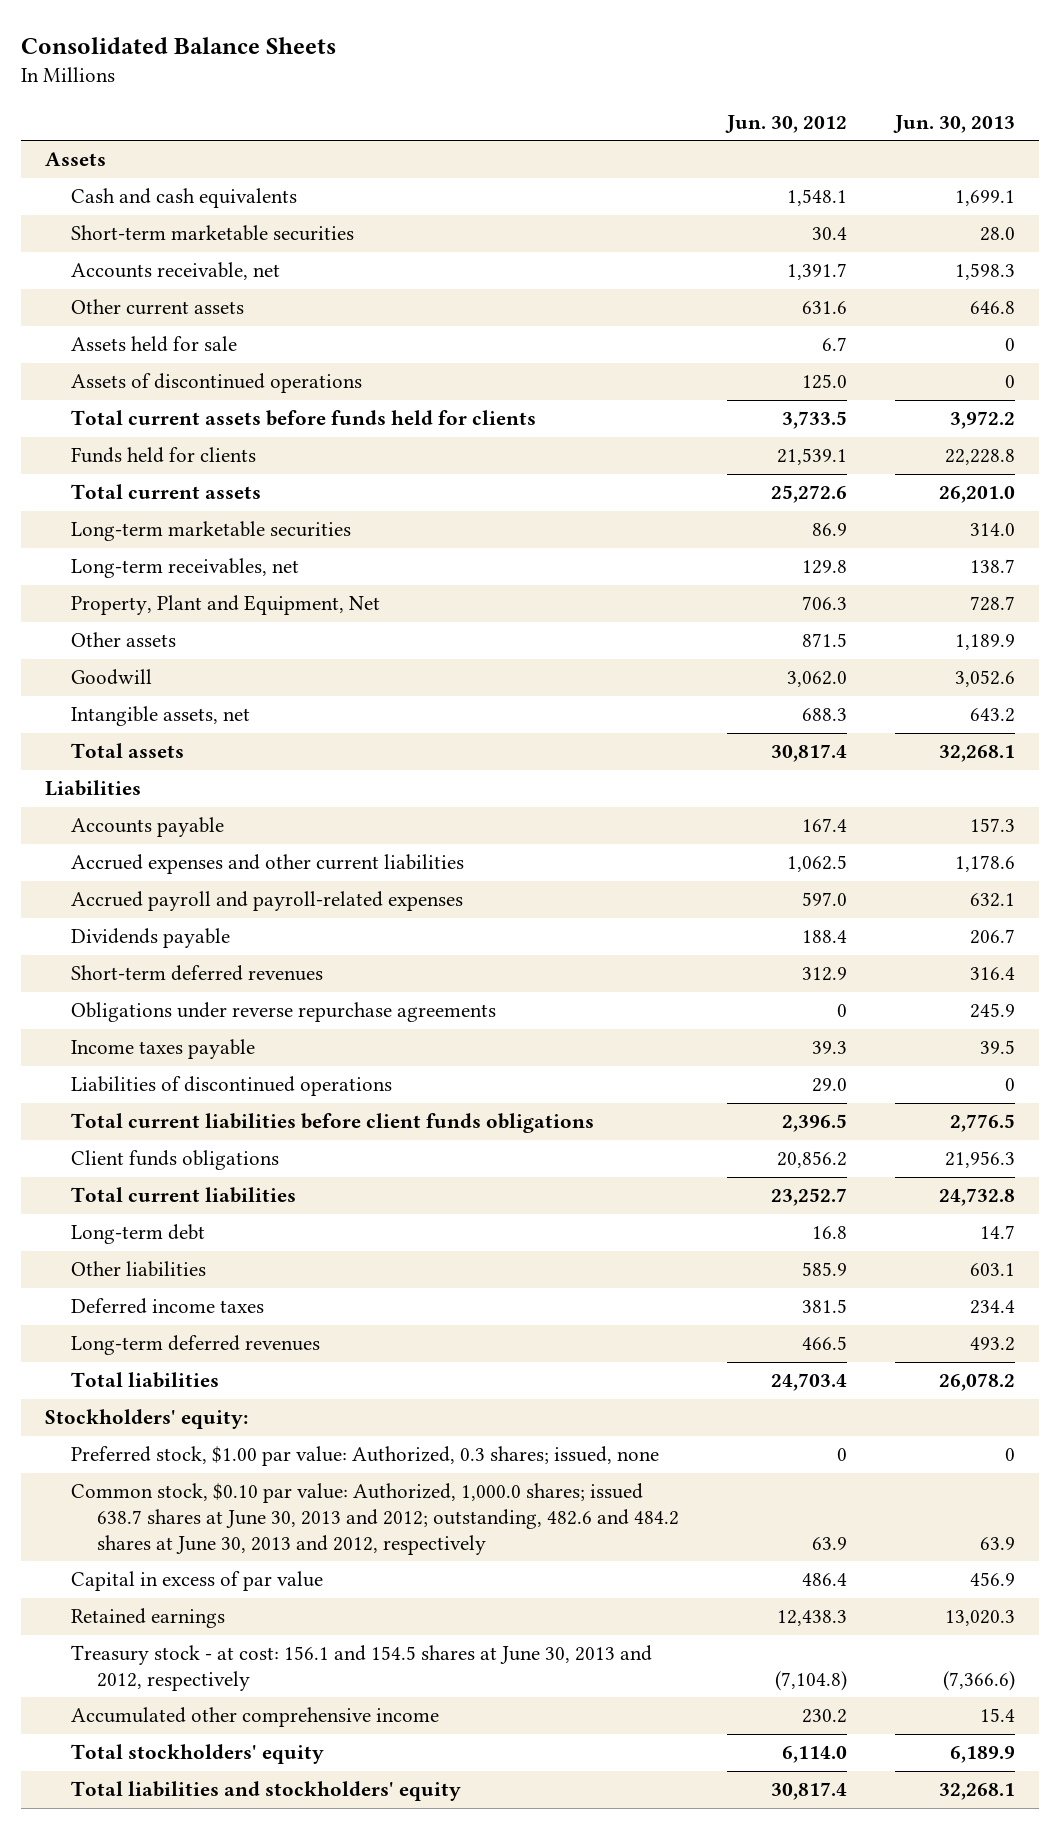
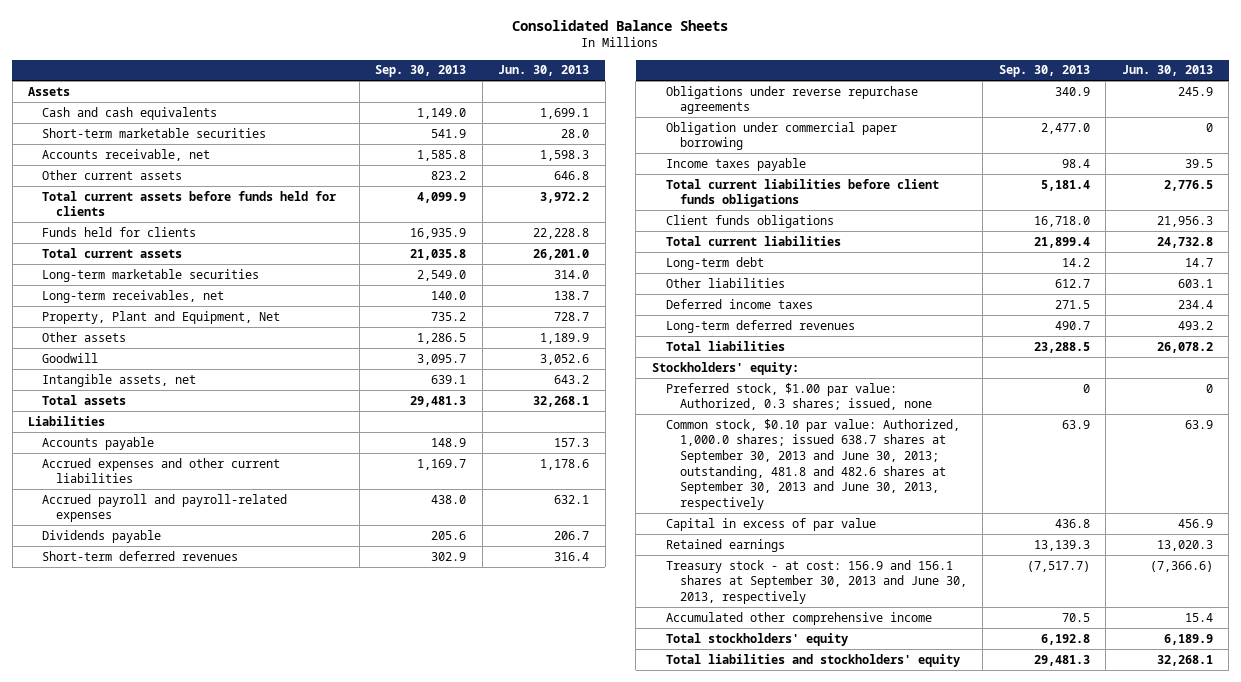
[725,114,848,133] Jun. 30, 2012 -> none
none -> [375,65,467,78] Sep. 30, 2013
[70,336,237,353] Assets held for sale -> none
[70,373,362,394] Assets of discontinued operations -> none
none -> [665,121,897,151] Obligation under commercial paper borrowing
[70,1076,392,1097] Liabilities of discontinued operations -> none
[70,1483,680,1555] Common stock, $0.10 par value: Authorized, 1,000.0 shares; issued 638.7 shares at June 30, 2013 and 2012; outstanding, 482.6 and 484.2 shares at June 30, 2013 and 2012, respectively -> [665,418,960,510] Common stock, $0.10 par value: Authorized, 1,000.0 shares; issued 638.7 shares at September 30, 2013 and June 30, 2013; outstanding, 481.8 and 482.6 shares at September 30, 2013 and June 30, 2013, respectively
[70,1645,652,1691] Treasury stock - at cost: 156.1 and 154.5 shares at June 30, 2013 and 2012, respectively -> [665,559,967,605] Treasury stock - at cost: 156.9 and 156.1 shares at September 30, 2013 and June 30, 2013, respectively

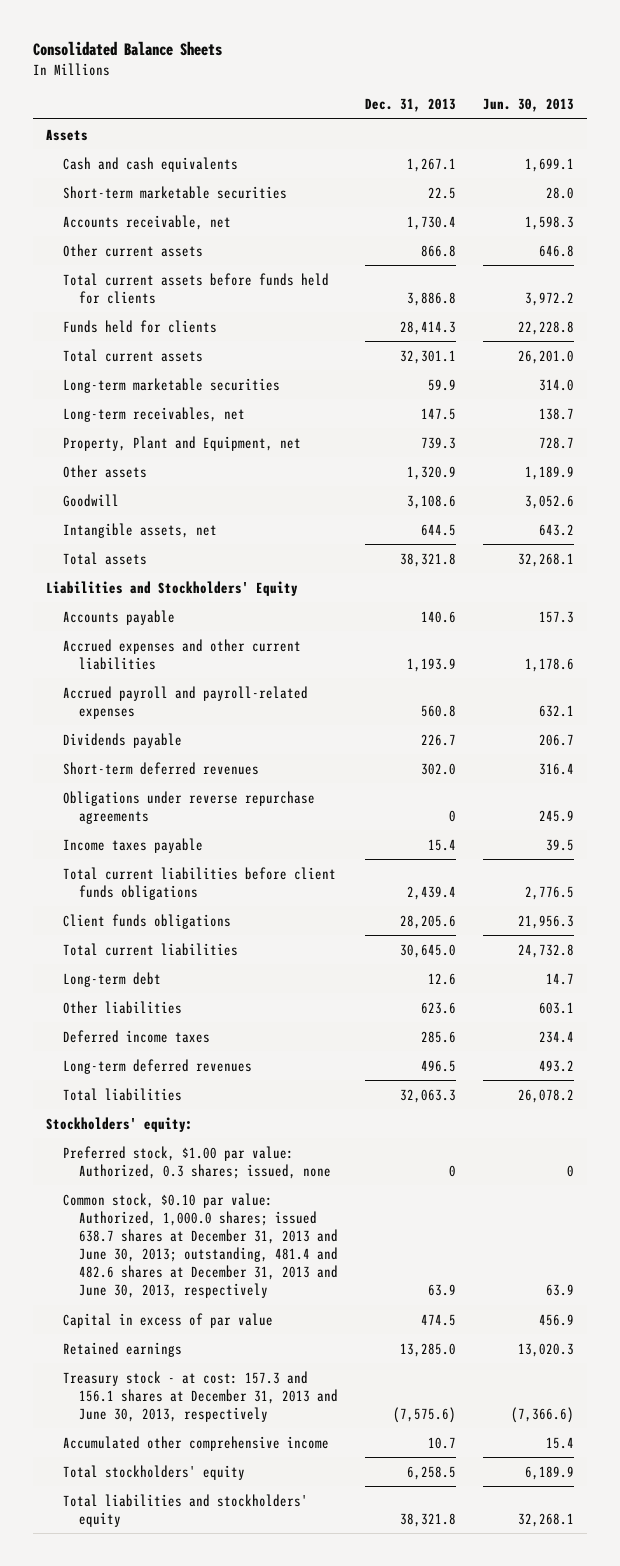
[375,65,467,78] Sep. 30, 2013 -> none
none -> [365,98,457,113] Dec. 31, 2013
[42,310,281,324] Property, Plant and Equipment, Net -> [62,435,301,451] Property, Plant and Equipment, net
[28,415,106,426] Liabilities -> [46,580,299,596] Liabilities and Stockholders' Equity
[665,121,897,151] Obligation under commercial paper borrowing -> none
[665,418,960,510] Common stock, $0.10 par value: Authorized, 1,000.0 shares; issued 638.7 shares at September 30, 2013 and June 30, 2013; outstanding, 481.8 and 482.6 shares at September 30, 2013 and June 30, 2013, respectively -> [62,1192,339,1299] Common stock, $0.10 par value: Authorized, 1,000.0 shares; issued 638.7 shares at December 31, 2013 and June 30, 2013; outstanding, 481.4 and 482.6 shares at December 31, 2013 and June 30, 2013, respectively
[665,559,967,605] Treasury stock - at cost: 156.9 and 156.1 shares at September 30, 2013 and June 30, 2013, respectively -> [62,1370,339,1422] Treasury stock - at cost: 157.3 and 156.1 shares at December 31, 2013 and June 30, 2013, respectively

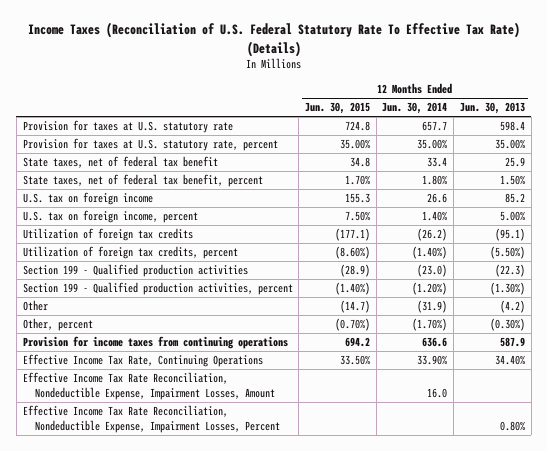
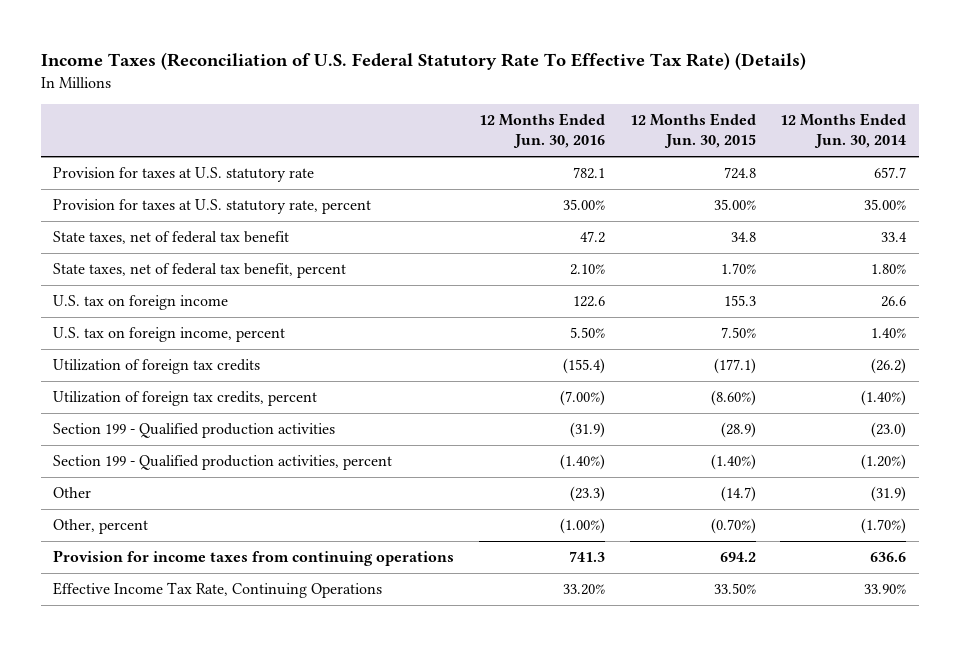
[459,102,525,115] Jun. 30, 2013 -> none
none -> [478,113,605,149] 12 Months Ended Jun. 30, 2016
[22,372,275,400] Effective Income Tax Rate Reconciliation, Nondeductible Expense, Impairment Losses, Amount -> none
[22,405,280,433] Effective Income Tax Rate Reconciliation, Nondeductible Expense, Impairment Losses, Percent -> none

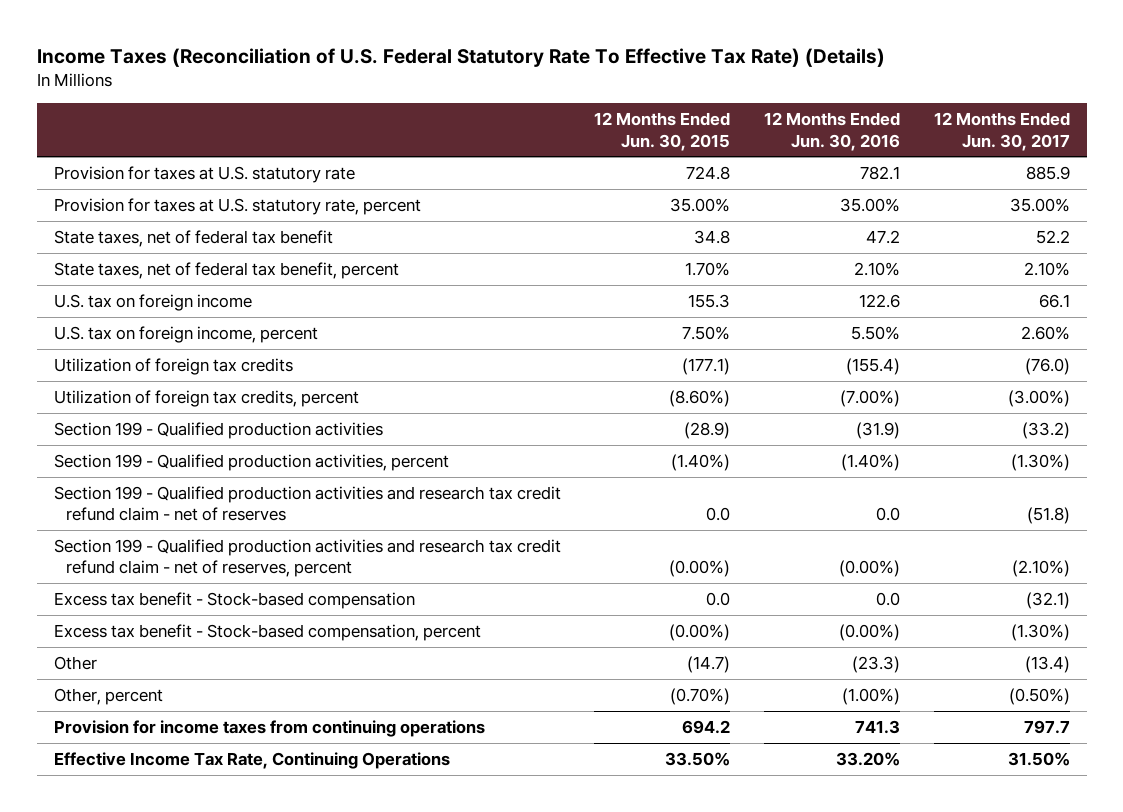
[780,113,907,149] 12 Months Ended Jun. 30, 2014 -> none
none -> [933,112,1070,151] 12 Months Ended Jun. 30, 2017
none -> [53,485,561,522] Section 199 - Qualified production activities and research tax credit refund claim - net of reserves
none -> [53,538,561,578] Section 199 - Qualified production activities and research tax credit refund claim - net of reserves, percent
none -> [53,591,415,609] Excess tax benefit - Stock-based compensation
none -> [53,623,481,641] Excess tax benefit - Stock-based compensation, percent

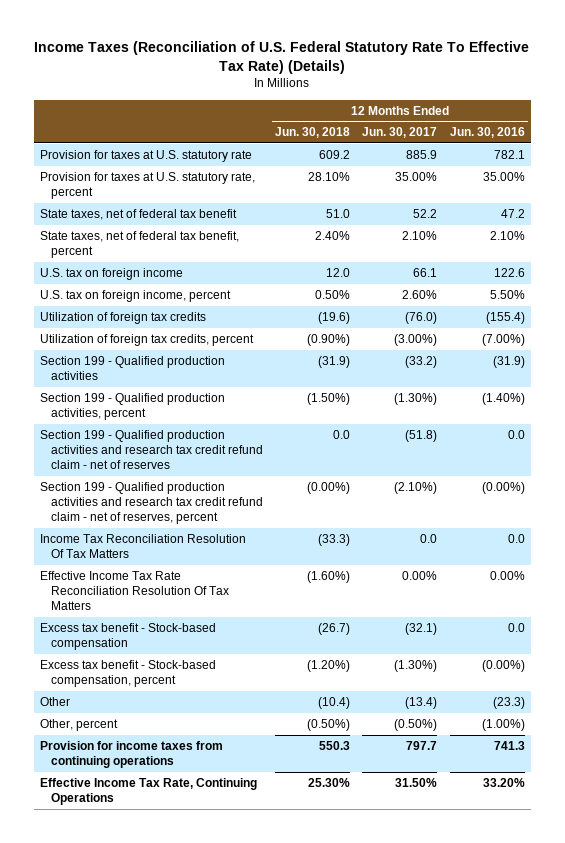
[594,112,731,151] 12 Months Ended Jun. 30, 2015 -> none
none -> [275,127,351,139] Jun. 30, 2018
none -> [39,534,246,559] Income Tax Reconciliation Resolution Of Tax Matters
none -> [39,571,229,611] Effective Income Tax Rate Reconciliation Resolution Of Tax Matters

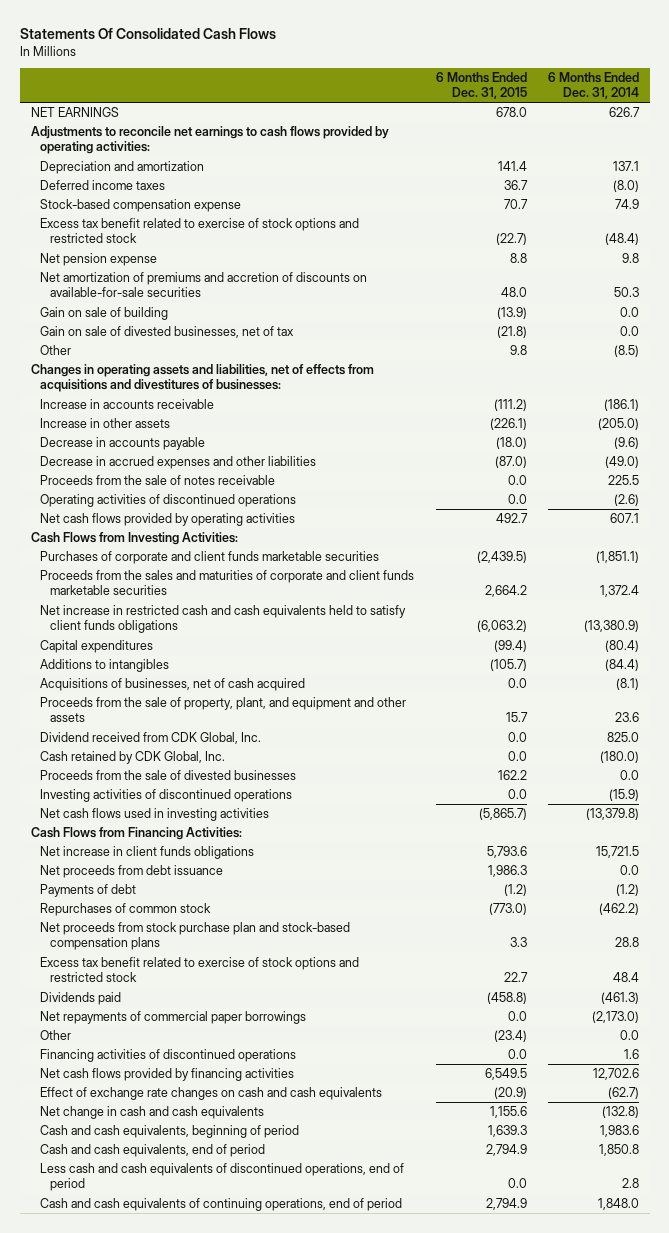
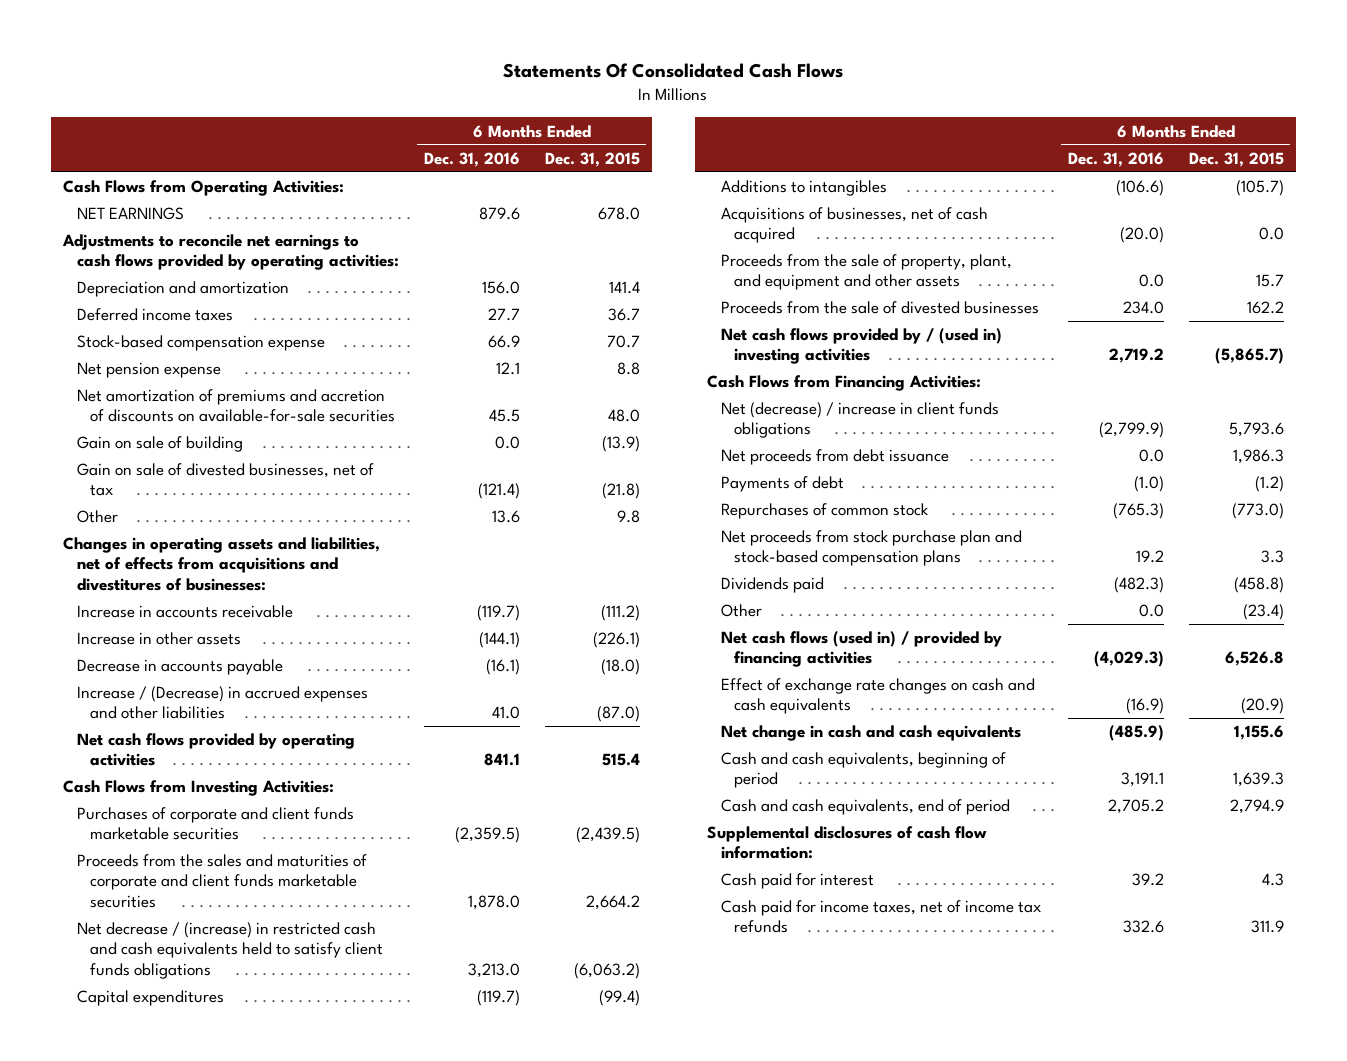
[547,72,639,100] 6 Months Ended Dec. 31, 2014 -> none
none -> [423,151,520,167] Dec. 31, 2016
none -> [63,180,345,197] Cash Flows from Operating Activities:
[40,218,360,244] Excess tax benefit related to exercise of stock options and restricted stock -> none
[40,475,276,486] Proceeds from the sale of notes receivable -> none
[40,494,297,508] Operating activities of discontinued operations -> none
[40,456,317,470] Decrease in accrued expenses and other liabilities -> [76,686,368,720] Increase / (Decrease) in accrued expenses and other liabilities
[495,513,528,524] 492.7 -> [601,753,640,767] 515.4
[40,605,407,634] Net increase in restricted cash and cash equivalents held to satisfy client funds obligations -> [76,922,384,979] Net decrease / (increase) in restricted cash and cash equivalents held to satisfy client funds obligations
[40,732,262,745] Dividend received from CDK Global, Inc. -> none
[40,751,226,765] Cash retained by CDK Global, Inc. -> none
[40,789,293,803] Investing activities of discontinued operations -> none
[40,808,270,822] Net cash flows used in investing activities -> [720,328,1002,365] Net cash flows provided by / (used in) investing activities
[40,846,255,860] Net increase in client funds obligations -> [720,402,999,439] Net (decrease) / increase in client funds obligations
[40,957,360,983] Excess tax benefit related to exercise of stock options and restricted stock -> none
[40,1011,307,1025] Net repayments of commercial paper borrowings -> none
[40,1049,297,1063] Financing activities of discontinued operations -> none
[40,1068,295,1082] Net cash flows provided by financing activities -> [720,631,1002,668] Net cash flows (used in) / provided by financing activities
[484,1068,527,1081] 6,549.5 -> [1224,651,1284,667] 6,526.8
[40,1163,405,1192] Less cash and cash equivalents of discontinued operations, end of period -> none
[40,1198,403,1212] Cash and cash equivalents of continuing operations, end of period -> none
none -> [707,826,988,860] Supplemental disclosures of cash flow information:
none -> [720,873,874,890] Cash paid for interest
none -> [720,900,1041,934] Cash paid for income taxes, net of income tax refunds

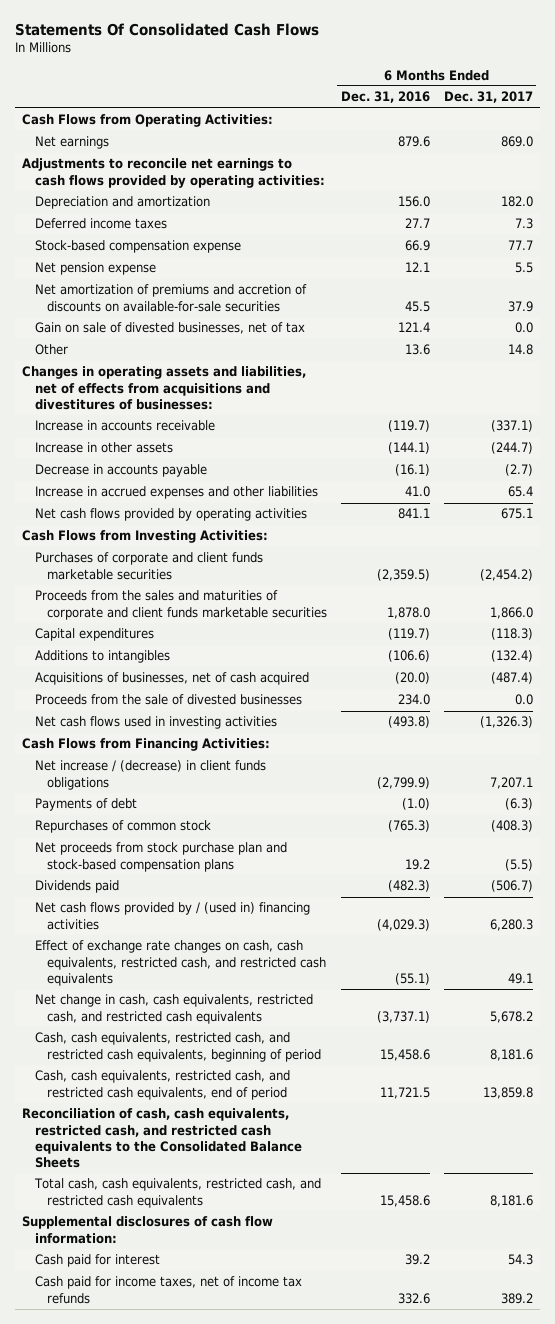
[544,151,640,167] Dec. 31, 2015 -> none
none -> [443,91,533,104] Dec. 31, 2017
[76,207,184,221] NET EARNINGS -> [34,136,109,150] Net earnings
[76,436,243,453] Gain on sale of building -> none
[477,483,520,500] (121.4) -> [397,322,430,333] 121.4
[76,686,368,720] Increase / (Decrease) in accrued expenses and other liabilities -> [34,486,318,500] Increase in accrued expenses and other liabilities
[76,922,384,979] Net decrease / (increase) in restricted cash and cash equivalents held to satisfy client funds obligations -> none
[720,254,1012,291] Proceeds from the sale of property, plant, and equipment and other assets -> none
[720,328,1002,365] Net cash flows provided by / (used in) investing activities -> [34,716,277,730] Net cash flows used in investing activities
[1108,348,1164,364] 2,719.2 -> [387,716,430,729] (493.8)
[720,449,949,466] Net proceeds from debt issuance -> none
[720,402,999,439] Net (decrease) / increase in client funds obligations -> [34,760,266,790] Net increase / (decrease) in client funds obligations
[720,604,762,618] Other -> none
[720,631,1002,668] Net cash flows (used in) / provided by financing activities -> [34,902,310,930] Net cash flows provided by / (used in) financing activities
[720,678,1035,715] Effect of exchange rate changes on cash and cash equivalents -> [34,940,326,986] Effect of exchange rate changes on cash, cash equivalents, restricted cash, and restricted cash equivalents
[1125,698,1164,715] (16.9) -> [394,972,430,985] (55.1)
[720,725,1021,742] Net change in cash and cash equivalents -> [34,994,313,1024] Net change in cash, cash equivalents, restricted cash, and restricted cash equivalents
[1108,725,1164,742] (485.9) -> [376,1010,430,1023] (3,737.1)
[720,752,1006,789] Cash and cash equivalents, beginning of period -> [34,1032,321,1062] Cash, cash equivalents, restricted cash, and restricted cash equivalents, beginning of period
[1120,772,1164,788] 3,191.1 -> [379,1048,430,1061] 15,458.6
[720,799,1010,816] Cash and cash equivalents, end of period -> [34,1070,290,1100] Cash, cash equivalents, restricted cash, and restricted cash equivalents, end of period
[1107,799,1164,815] 2,705.2 -> [379,1086,430,1099] 11,721.5
none -> [22,1108,302,1168] Reconciliation of cash, cash equivalents, restricted cash, and restricted cash equivalents to the Consolidated Balance Sheets
none -> [33,1178,321,1208] Total cash, cash equivalents, restricted cash, and restricted cash equivalents

